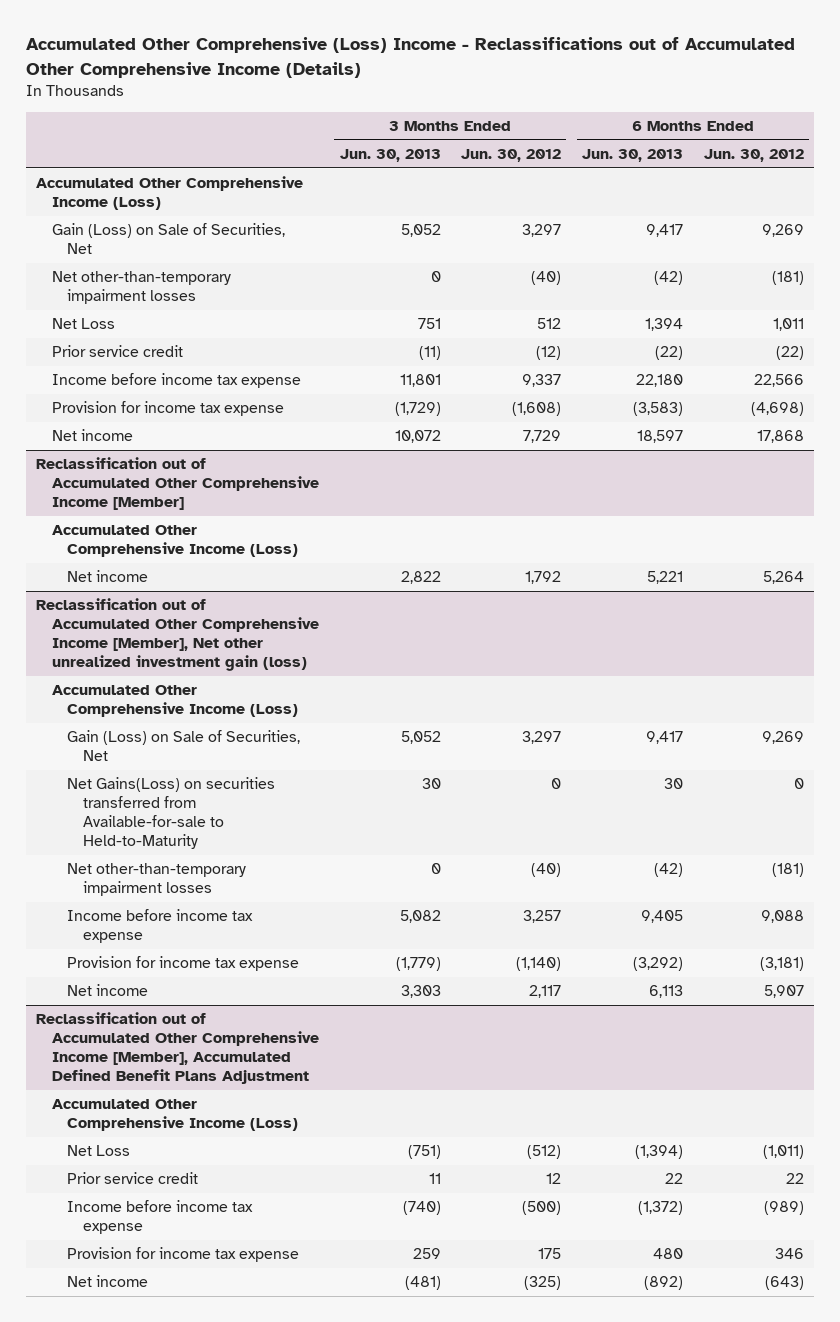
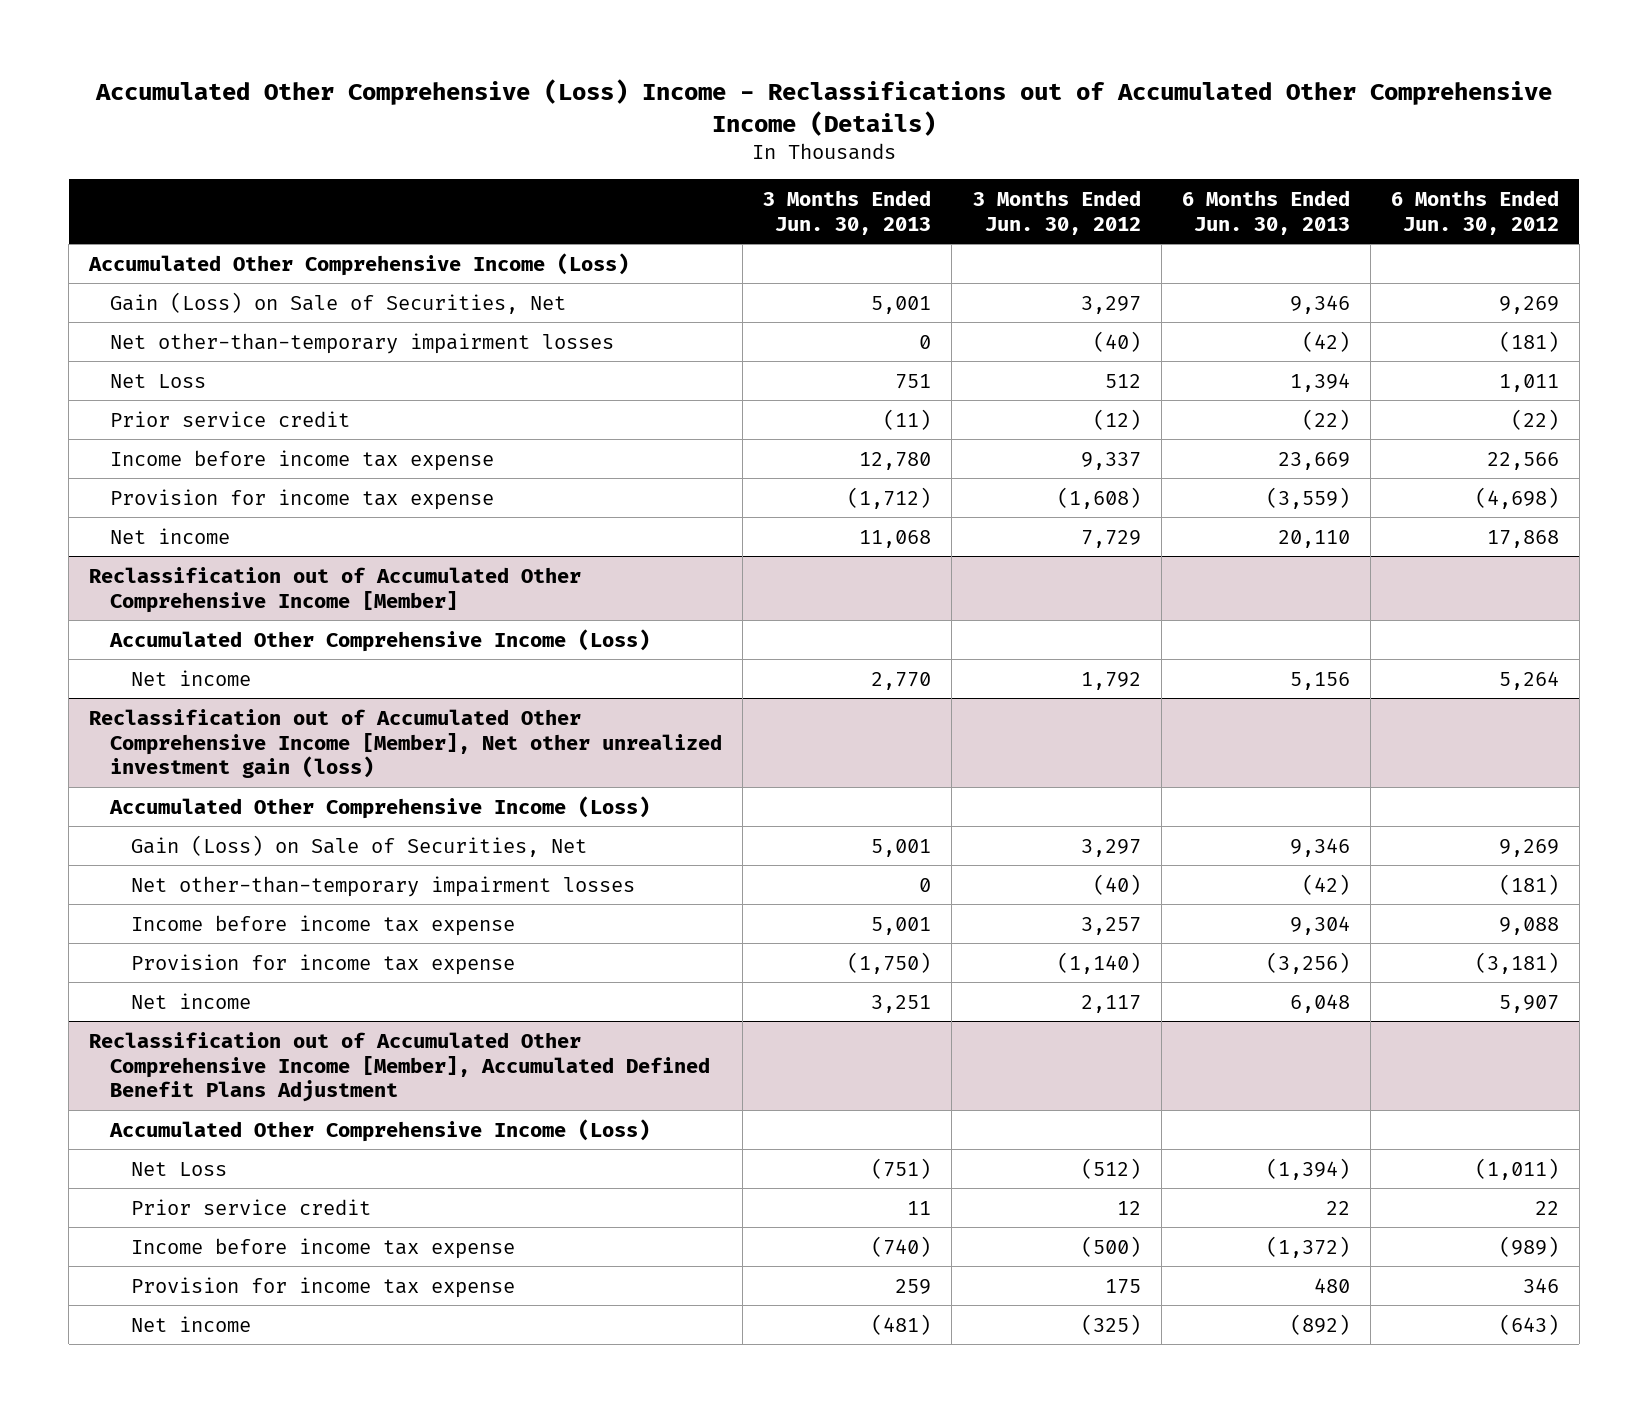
[400,224,441,238] 5,052 -> [871,295,932,314] 5,001
[646,224,684,238] 9,417 -> [1289,294,1350,314] 9,346
[399,374,441,388] 11,801 -> [859,451,932,470] 12,780
[636,374,684,388] 22,180 -> [1277,451,1350,470] 23,669
[394,402,441,417] (1,729) -> [847,486,932,509] (1,712)
[633,402,684,417] (3,583) -> [1265,486,1350,509] (3,559)
[394,430,441,444] 10,072 -> [859,529,932,548] 11,068
[637,430,684,444] 18,597 -> [1277,529,1350,548] 20,110
[400,571,441,585] 2,822 -> [871,671,932,690] 2,770
[647,571,684,585] 5,221 -> [1289,671,1350,690] 5,156
[67,777,276,850] Net Gains(Loss) on securities transferred from Available-for-sale to Held-to-Maturity -> none
[400,731,441,745] 5,052 -> [871,838,932,857] 5,001
[646,731,684,745] 9,417 -> [1289,837,1350,857] 9,346
[399,910,441,924] 5,082 -> [871,916,932,935] 5,001
[641,910,684,924] 9,405 -> [1289,915,1350,935] 9,304
[395,957,441,972] (1,779) -> [847,951,932,974] (1,750)
[633,957,684,972] (3,292) -> [1265,951,1350,974] (3,256)
[400,985,441,999] 3,303 -> [871,994,932,1013] 3,251
[649,985,684,999] 6,113 -> [1289,993,1350,1013] 6,048

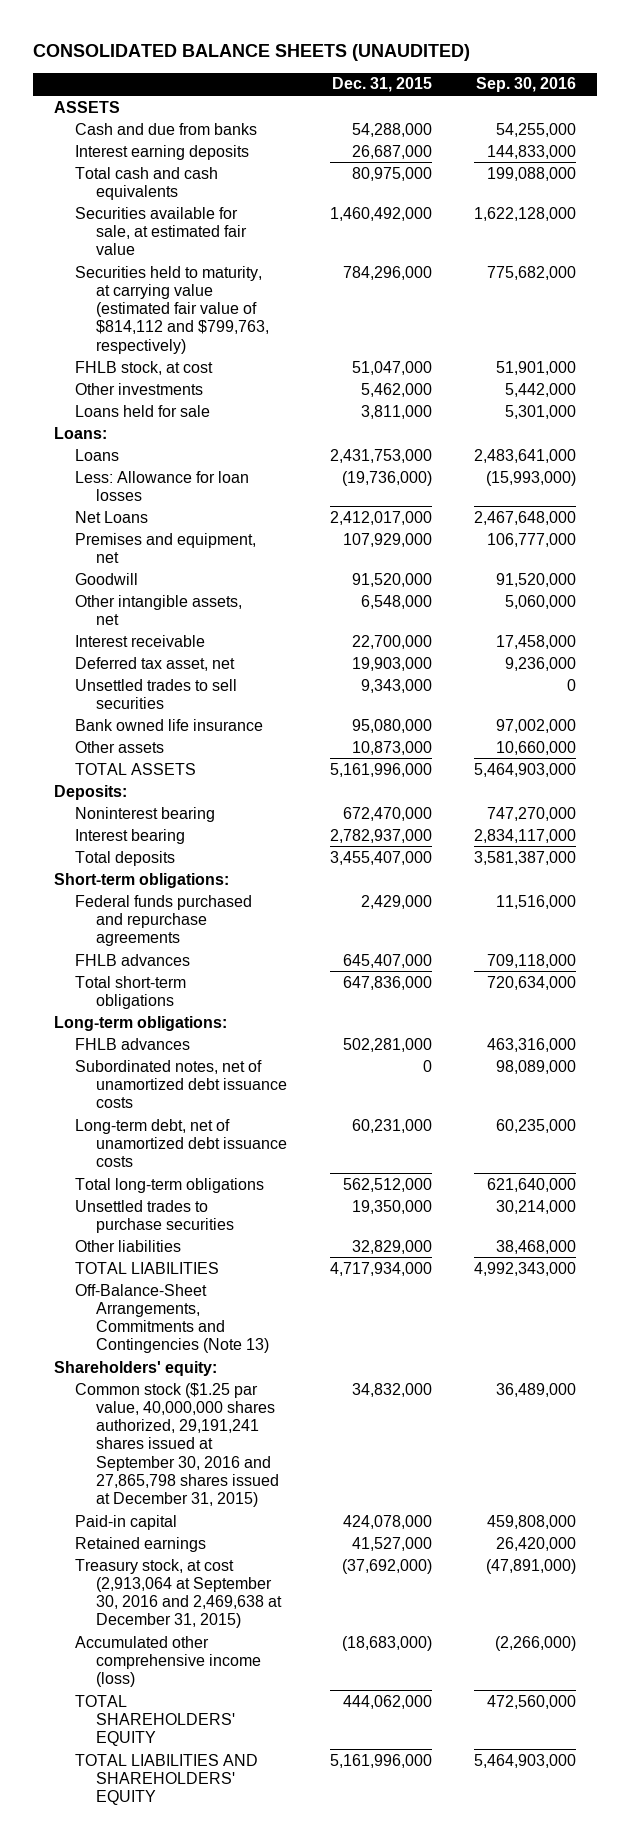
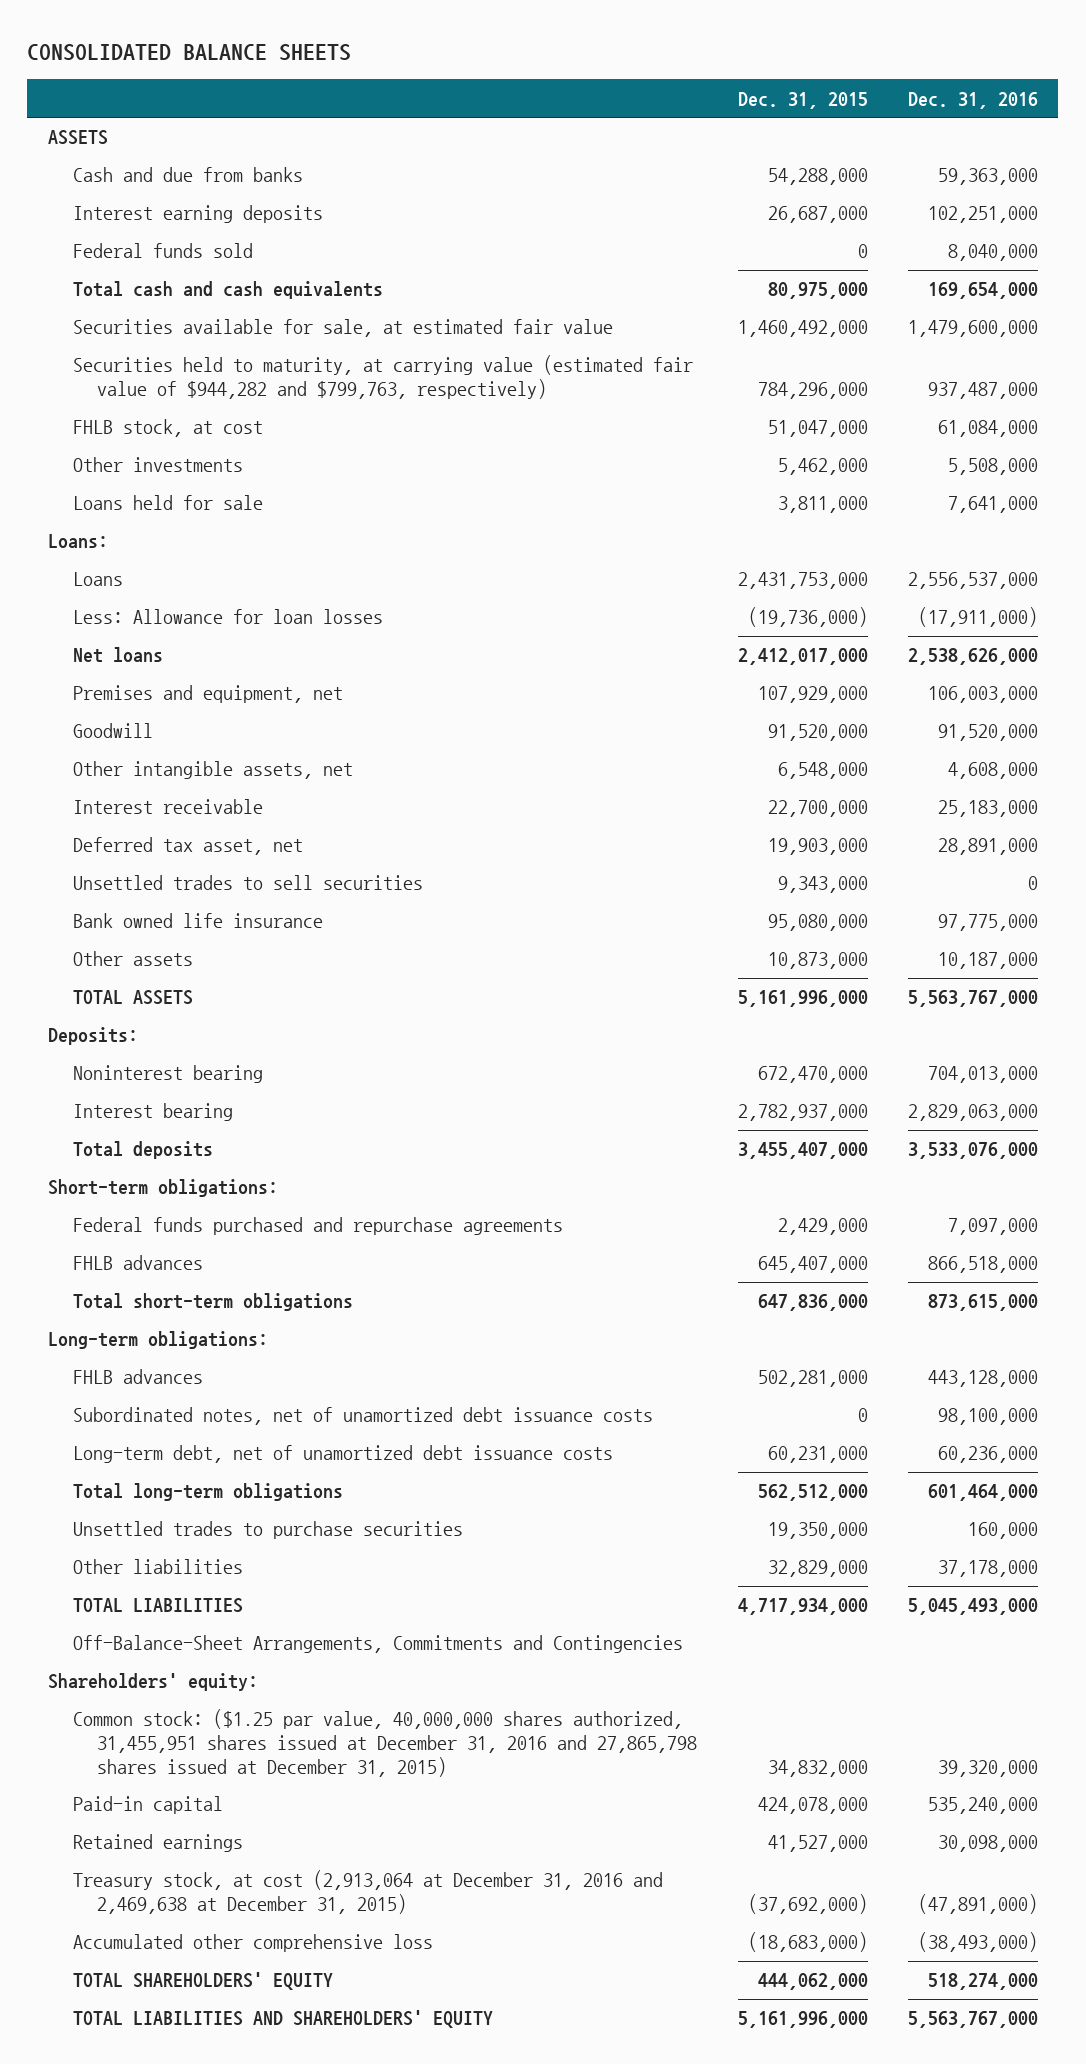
[32,44,470,62] CONSOLIDATED BALANCE SHEETS (UNAUDITED) -> [27,43,352,61] CONSOLIDATED BALANCE SHEETS
[476,77,577,93] Sep. 30, 2016 -> none
none -> [908,91,1039,109] Dec. 31, 2016
none -> [72,243,253,259] Federal funds sold
[74,265,269,354] Securities held to maturity, at carrying value (estimated fair value of $814,112 and $799,763, respectively) -> [72,355,693,400] Securities held to maturity, at carrying value (estimated fair value of $944,282 and $799,763, respectively)
[74,510,148,523] Net Loans -> [72,647,163,664] Net loans
[74,1283,269,1354] Off-Balance-Sheet Arrangements, Commitments and Contingencies (Note 13) -> [72,1635,683,1654] Off-Balance-Sheet Arrangements, Commitments and Contingencies
[74,1382,279,1507] Common stock ($1.25 par value, 40,000,000 shares authorized, 29,191,241 shares issued at September 30, 2016 and 27,865,798 shares issued at December 31, 2015) -> [72,1709,698,1777] Common stock: ($1.25 par value, 40,000,000 shares authorized, 31,455,951 shares issued at December 31, 2016 and 27,865,798 shares issued at December 31, 2015)
[74,1558,282,1629] Treasury stock, at cost (2,913,064 at September 30, 2016 and 2,469,638 at December 31, 2015) -> [72,1870,663,1915] Treasury stock, at cost (2,913,064 at December 31, 2016 and 2,469,638 at December 31, 2015)
[74,1635,261,1688] Accumulated other comprehensive income (loss) -> [72,1934,433,1953] Accumulated other comprehensive loss

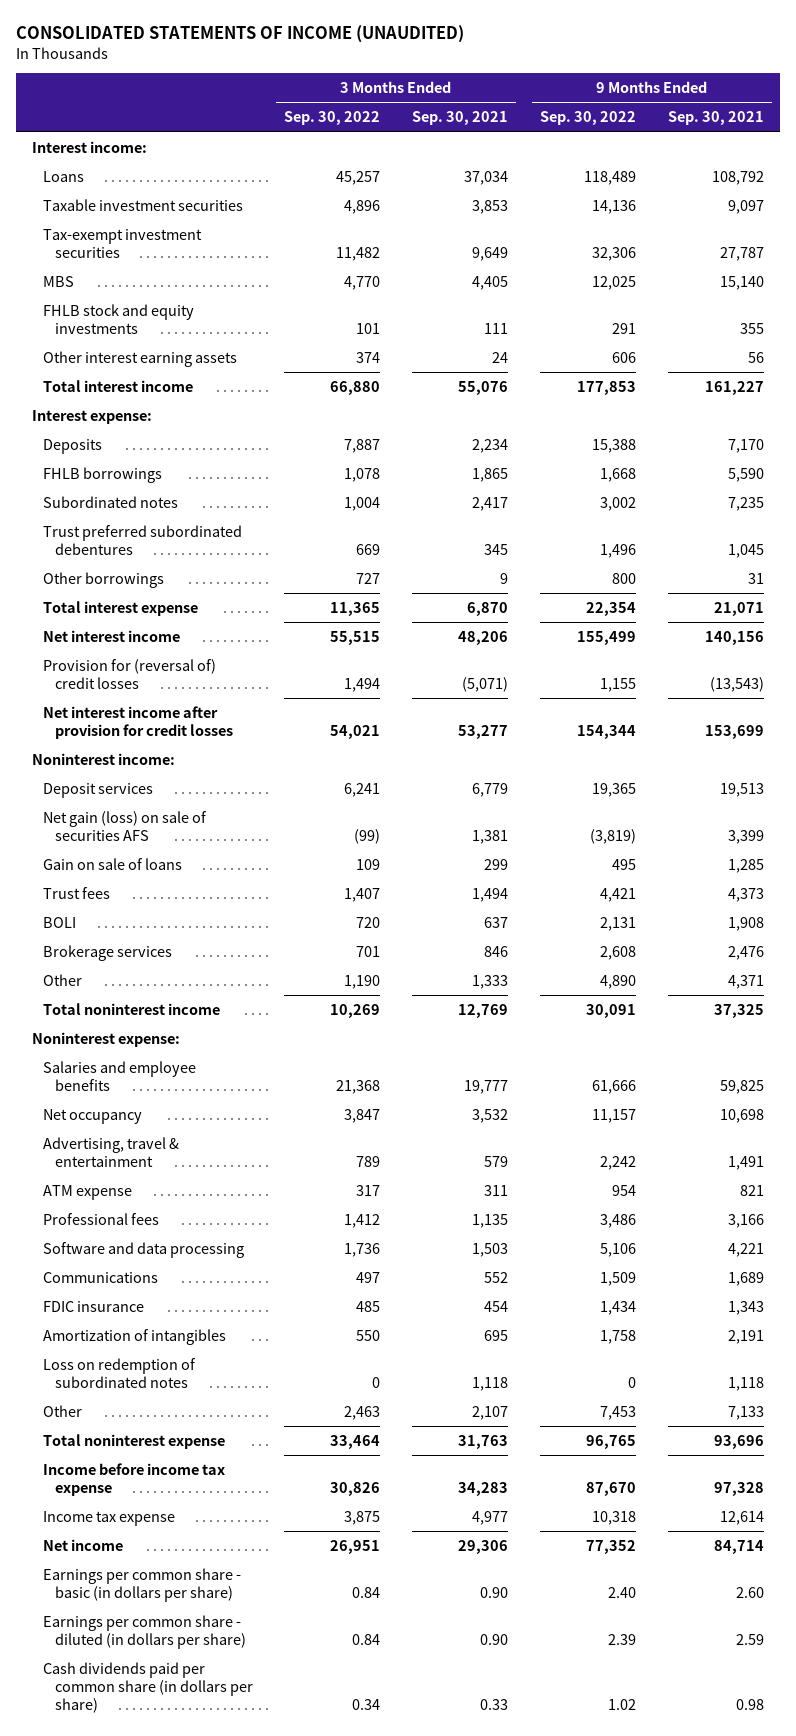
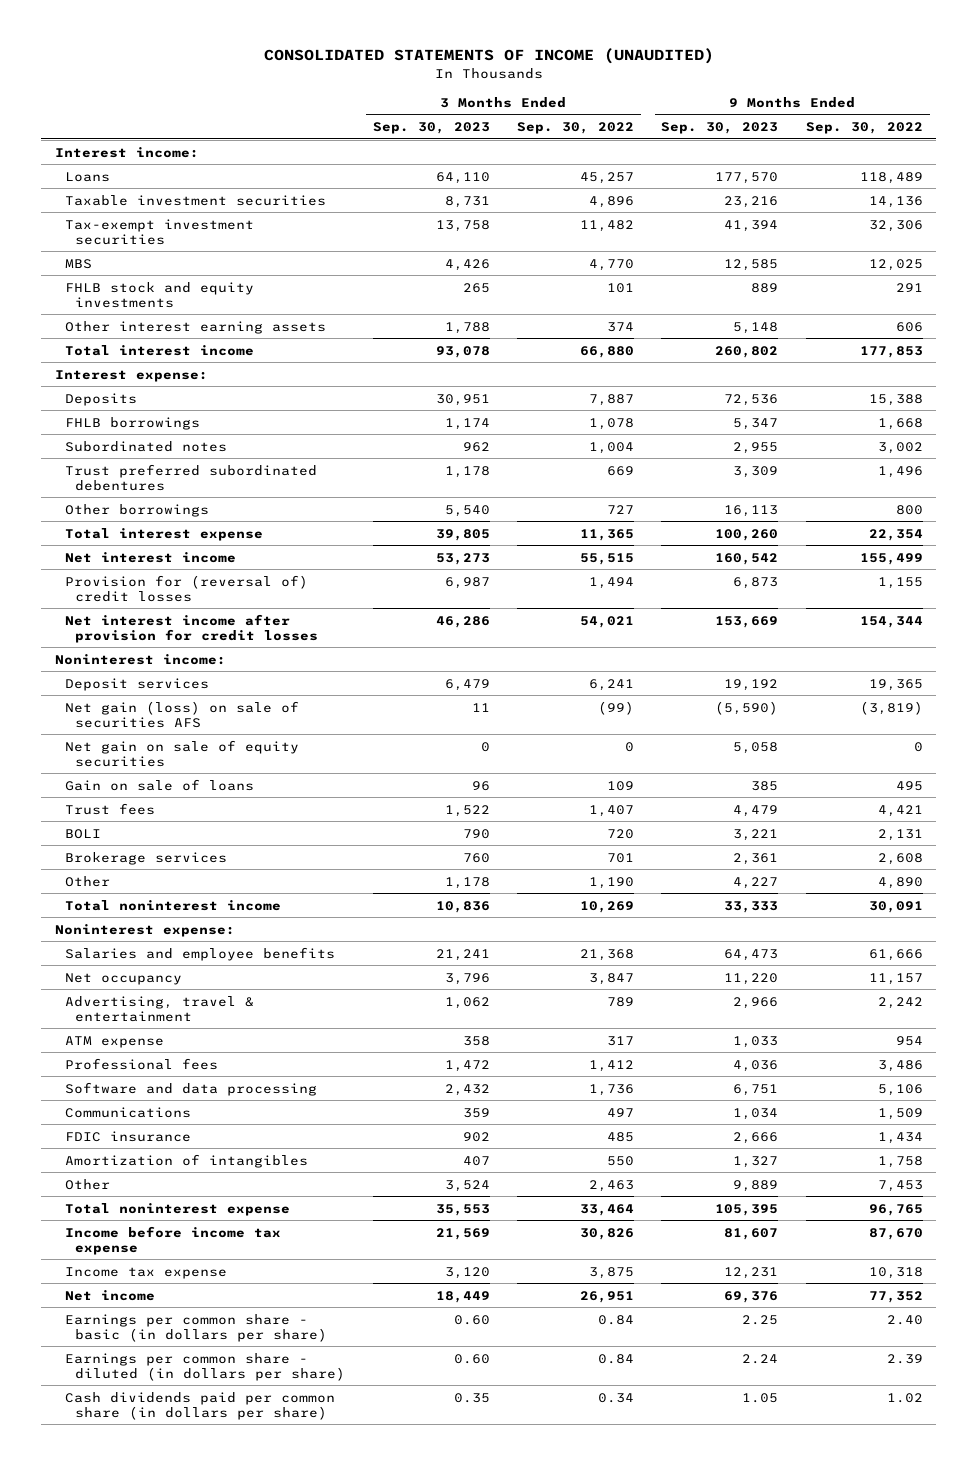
[412,111,509,126] Sep. 30, 2021 -> none
[667,111,764,126] Sep. 30, 2021 -> none
none -> [372,122,490,135] Sep. 30, 2023
none -> [661,122,779,135] Sep. 30, 2023
none -> [64,739,299,767] Net gain on sale of equity securities
[43,1357,197,1389] Loss on redemption of subordinated notes -> none

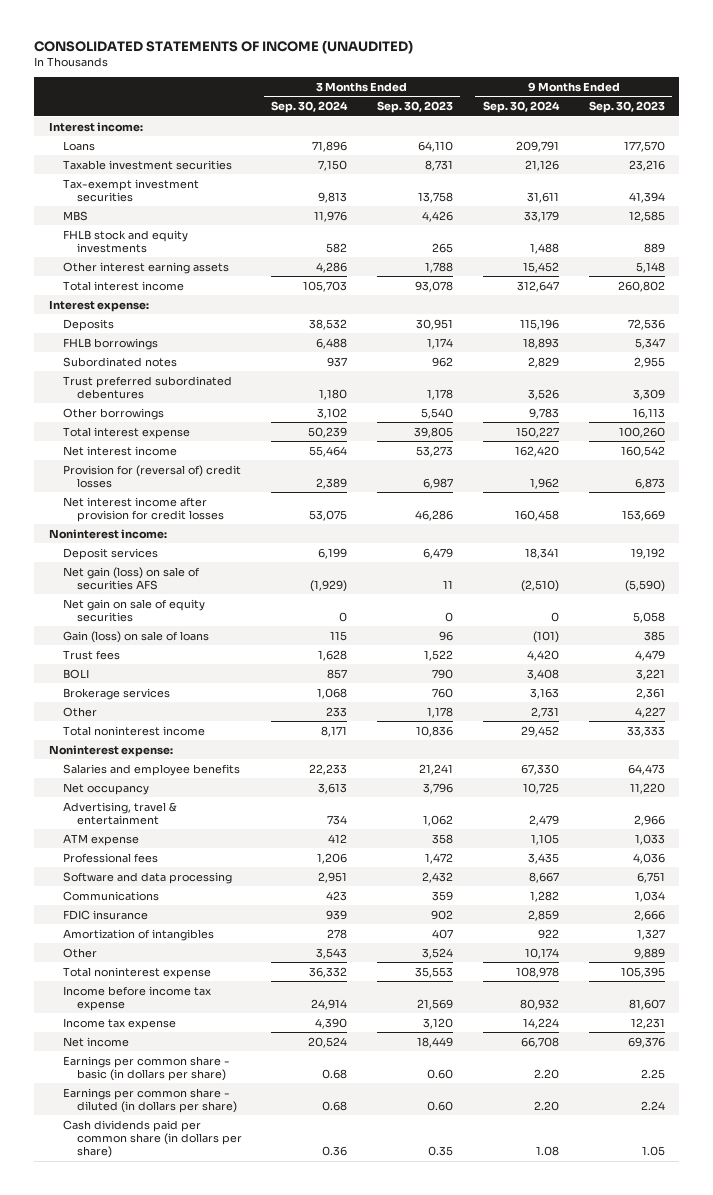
[517,122,635,135] Sep. 30, 2022 -> none
[805,122,923,135] Sep. 30, 2022 -> none
none -> [271,101,349,114] Sep. 30, 2024
none -> [482,101,560,114] Sep. 30, 2024
[64,778,254,791] Gain on sale of loans -> [62,630,209,643] Gain (loss) on sale of loans

